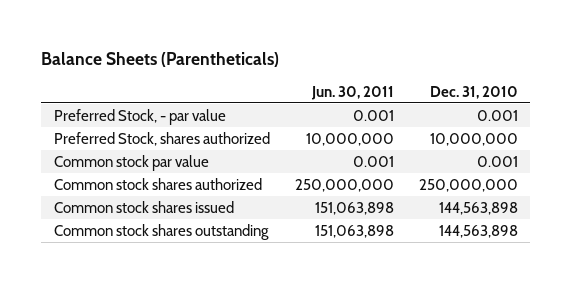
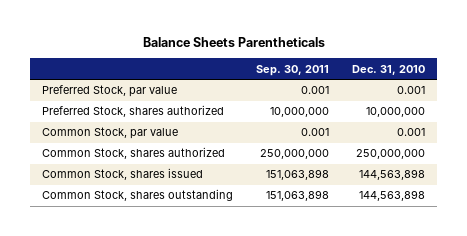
[41,51,280,67] Balance Sheets (Parentheticals) -> [142,37,325,48] Balance Sheets Parentheticals
[310,85,394,100] Jun. 30, 2011 -> none
none -> [256,64,330,76] Sep. 30, 2011
[53,108,226,125] Preferred Stock, - par value -> [41,85,177,98] Preferred Stock, par value
[53,154,209,171] Common stock par value -> [41,127,178,140] Common Stock, par value
[53,177,262,190] Common stock shares authorized -> [41,147,225,160] Common Stock, shares authorized
[53,200,234,213] Common stock shares issued -> [41,168,203,181] Common Stock, shares issued
[53,223,269,240] Common stock shares outstanding -> [41,189,233,202] Common Stock, shares outstanding

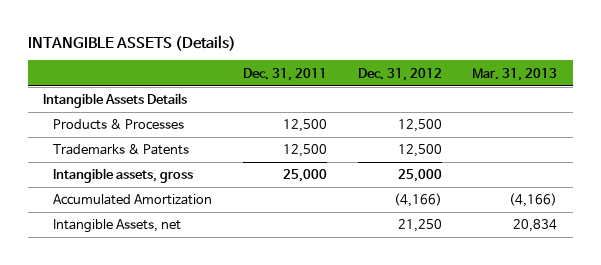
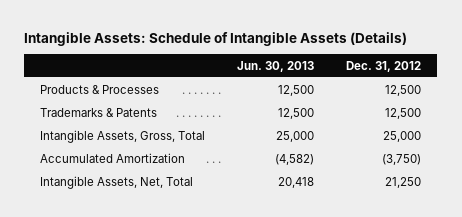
[28,34,237,51] INTANGIBLE ASSETS (Details) -> [24,31,408,46] Intangible Assets: Schedule of Intangible Assets (Details)
[242,67,327,81] Dec. 31, 2011 -> none
[472,67,558,81] Mar. 31, 2013 -> none
none -> [237,60,315,72] Jun. 30, 2013
[43,93,188,109] Intangible Assets Details -> none
[52,168,193,184] Intangible assets, gross -> [40,129,206,143] Intangible Assets, Gross, Total
[393,193,442,208] (4,166) -> [382,153,422,165] (3,750)
[52,219,181,234] Intangible Assets, net -> [40,175,194,189] Intangible Assets, Net, Total

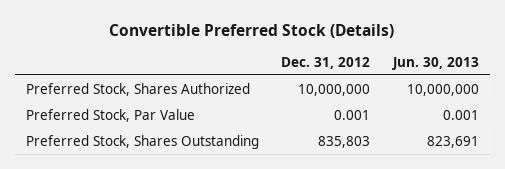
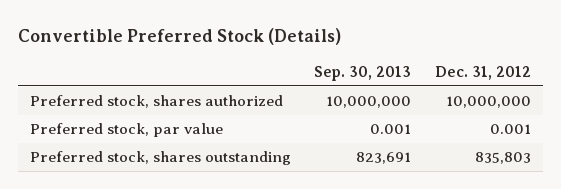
[391,56,479,70] Jun. 30, 2013 -> none
none -> [314,65,412,81] Sep. 30, 2013
[26,82,251,96] Preferred Stock, Shares Authorized -> [29,95,283,109] Preferred stock, shares authorized
[26,108,196,122] Preferred Stock, Par Value -> [29,123,223,138] Preferred stock, par value
[26,134,260,149] Preferred Stock, Shares Outstanding -> [29,151,291,166] Preferred stock, shares outstanding

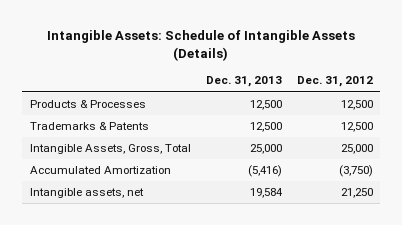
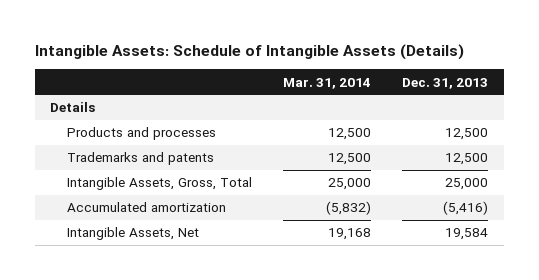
[296,76,373,88] Dec. 31, 2012 -> none
none -> [283,77,372,89] Mar. 31, 2014
none -> [50,102,96,113] Details
[29,100,146,109] Products & Processes -> [67,127,217,141] Products and processes
[29,122,149,131] Trademarks & Patents -> [67,152,215,166] Trademarks and patents
[29,166,171,175] Accumulated Amortization -> [67,202,227,213] Accumulated amortization
[29,188,144,199] Intangible assets, net -> [67,227,200,241] Intangible Assets, Net

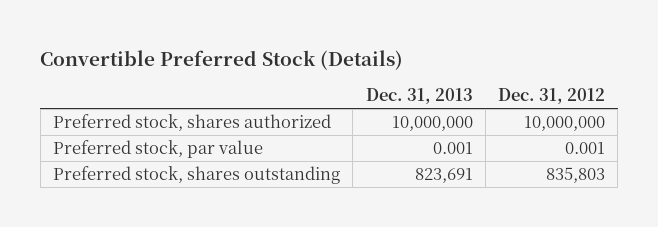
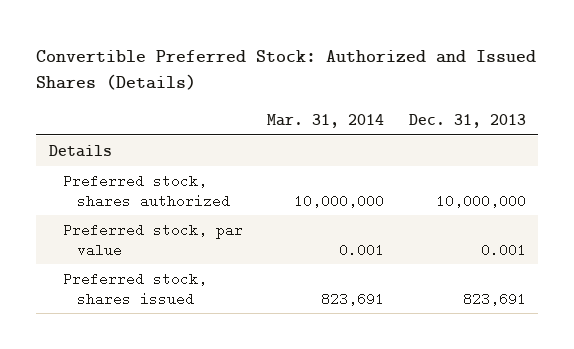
[40,49,404,70] Convertible Preferred Stock (Details) -> [36,50,537,91] Convertible Preferred Stock: Authorized and Issued Shares (Details)
[498,88,606,105] Dec. 31, 2012 -> none
none -> [267,113,385,128] Mar. 31, 2014
none -> [48,144,112,157] Details
[53,166,341,185] Preferred stock, shares outstanding -> [62,271,207,306] Preferred stock, shares issued

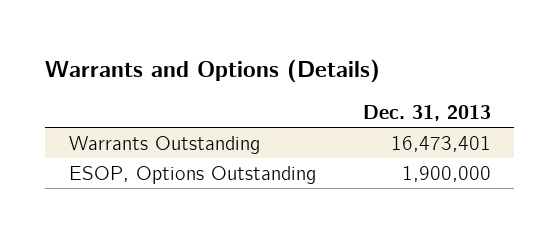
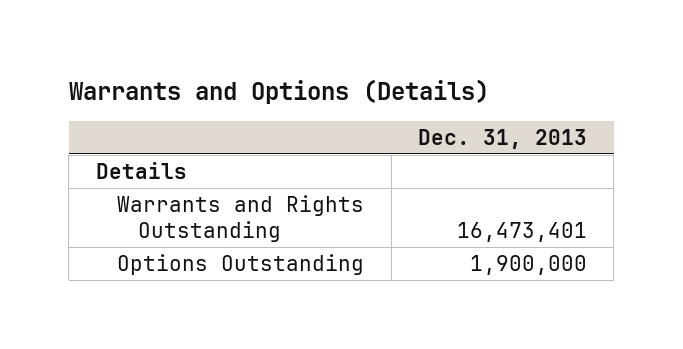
none -> [95,162,187,180] Details
[68,136,260,155] Warrants Outstanding -> [117,195,365,243] Warrants and Rights Outstanding
[68,166,316,185] ESOP, Options Outstanding -> [117,254,365,276] Options Outstanding

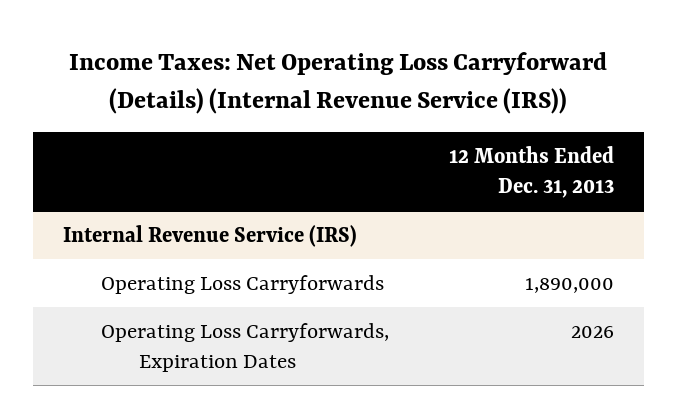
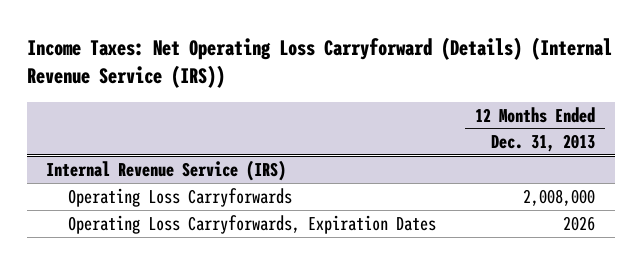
[525,277,615,293] 1,890,000 -> [523,188,596,206] 2,008,000

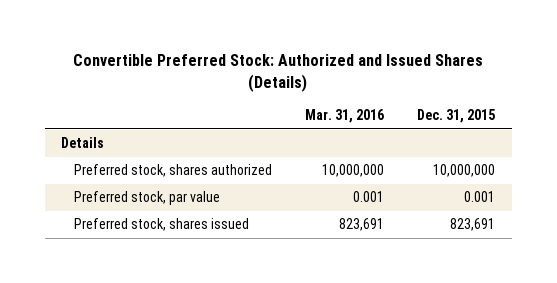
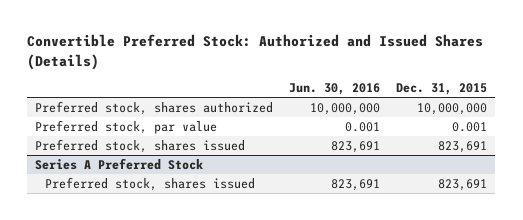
[305,109,385,124] Mar. 31, 2016 -> none
none -> [289,82,381,95] Jun. 30, 2016
[61,137,105,149] Details -> none
none -> [35,157,204,170] Series A Preferred Stock
none -> [44,176,255,191] Preferred stock, shares issued

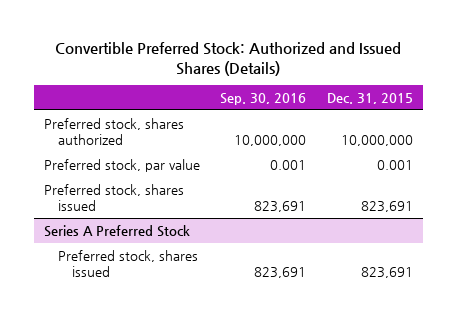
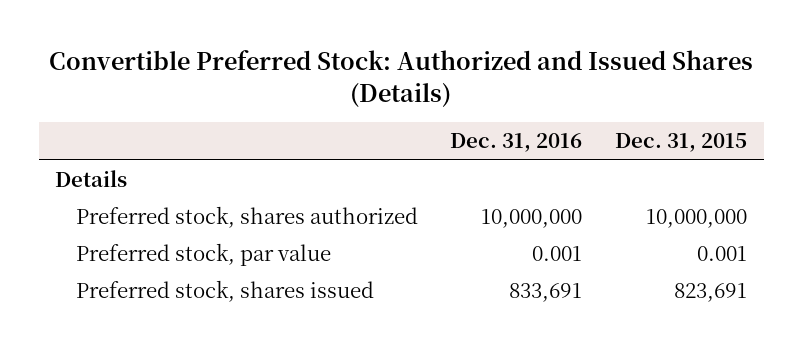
[220,92,307,105] Sep. 30, 2016 -> none
none -> [450,133,583,153] Dec. 31, 2016
none -> [55,170,128,188] Details
[44,224,191,237] Series A Preferred Stock -> none
[57,249,198,277] Preferred stock, shares issued -> none

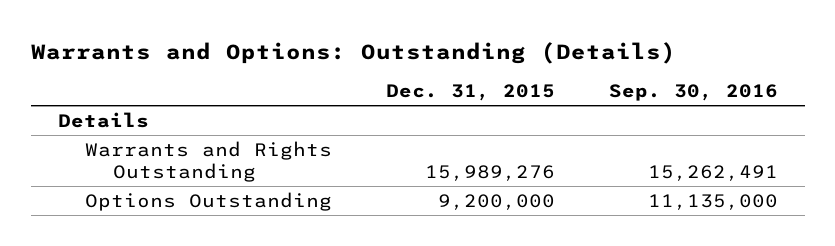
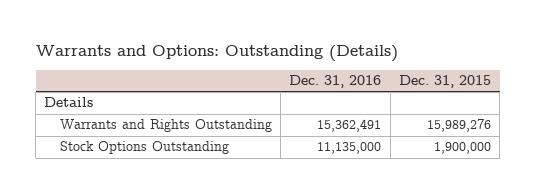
[608,84,778,102] Sep. 30, 2016 -> none
none -> [289,75,382,89] Dec. 31, 2016
[85,191,333,211] Options Outstanding -> [59,141,229,155] Stock Options Outstanding
[437,193,555,210] 9,200,000 -> [433,142,491,155] 1,900,000

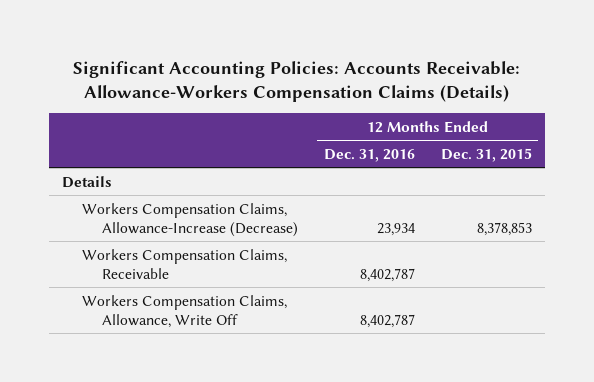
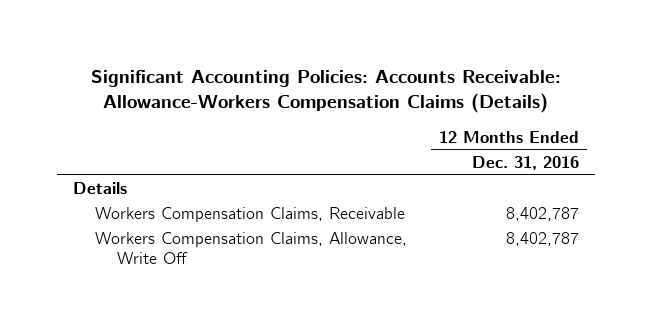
[440,147,532,162] Dec. 31, 2015 -> none
[82,202,298,238] Workers Compensation Claims, Allowance-Increase (Decrease) -> none

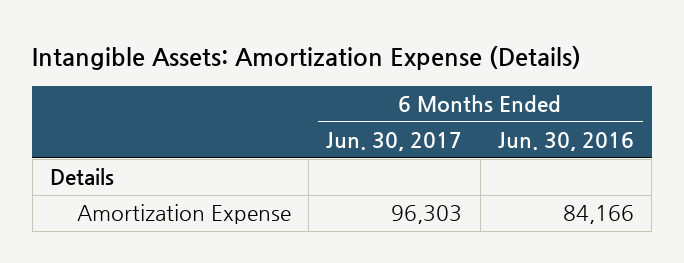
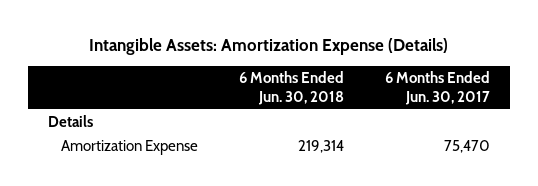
[498,132,635,152] Jun. 30, 2016 -> none
none -> [238,70,344,105] 6 Months Ended Jun. 30, 2018
[391,205,463,225] 96,303 -> [443,140,490,154] 75,470

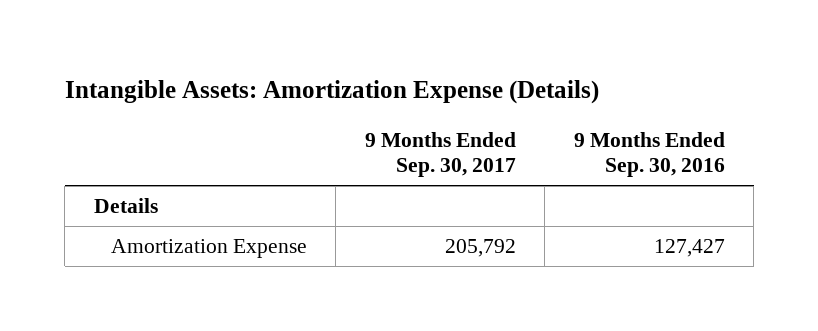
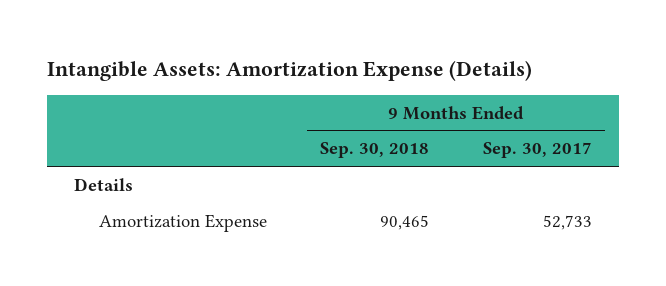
[573,131,725,178] 9 Months Ended Sep. 30, 2016 -> none
none -> [320,142,430,159] Sep. 30, 2018
[444,238,516,257] 205,792 -> [542,214,592,230] 52,733

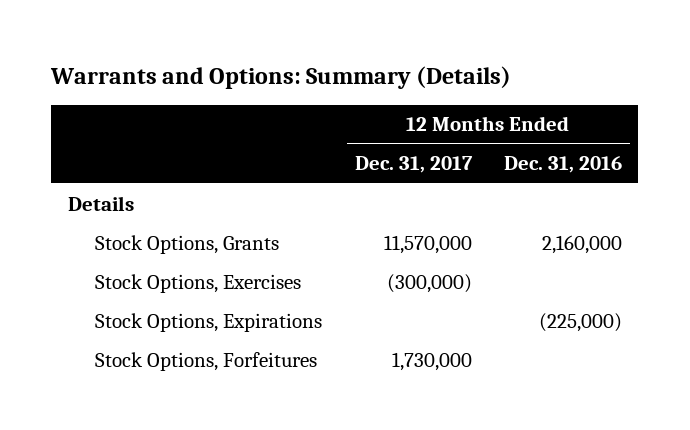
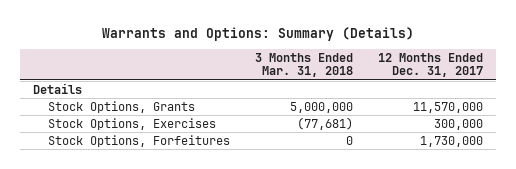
[504,156,623,174] Dec. 31, 2016 -> none
none -> [255,52,354,78] 3 Months Ended Mar. 31, 2018
[95,312,323,332] Stock Options, Expirations -> none
[386,273,472,293] (300,000) -> [434,118,484,130] 300,000

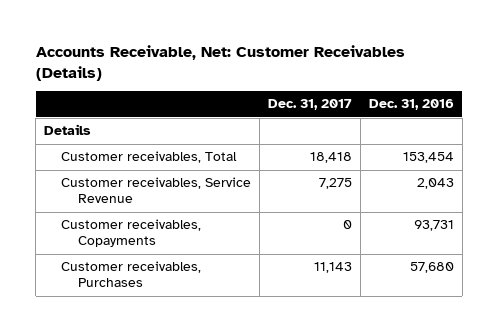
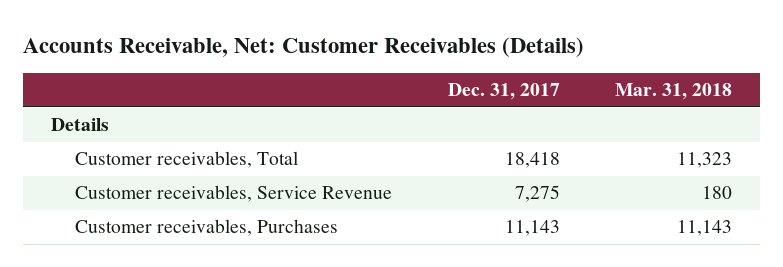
[368,99,454,111] Dec. 31, 2016 -> none
none -> [615,83,733,101] Mar. 31, 2018
[61,219,202,248] Customer receivables, Copayments -> none

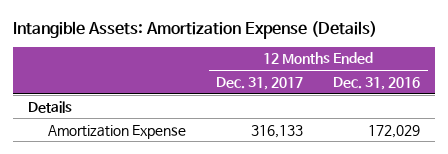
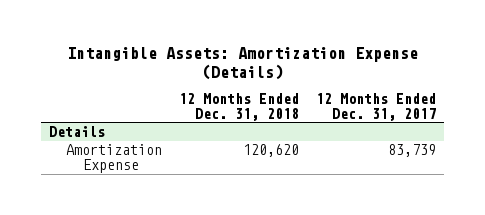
[333,76,421,90] Dec. 31, 2016 -> none
none -> [179,92,300,121] 12 Months Ended Dec. 31, 2018
[251,124,304,138] 316,133 -> [387,144,436,158] 83,739

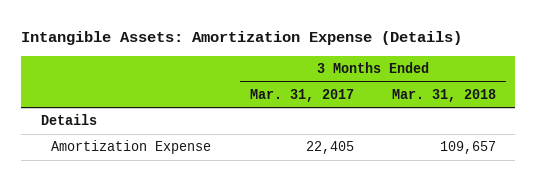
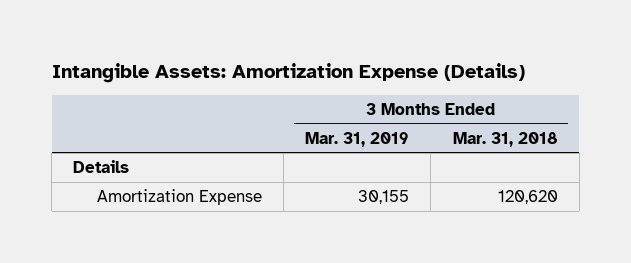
[249,88,354,102] Mar. 31, 2017 -> none
none -> [305,131,410,147] Mar. 31, 2019
[440,141,497,155] 109,657 -> [497,190,558,205] 120,620

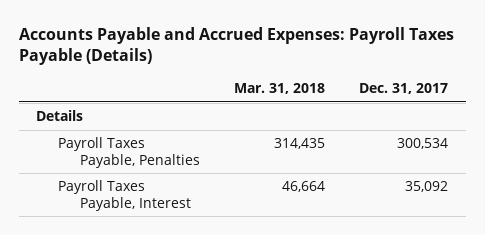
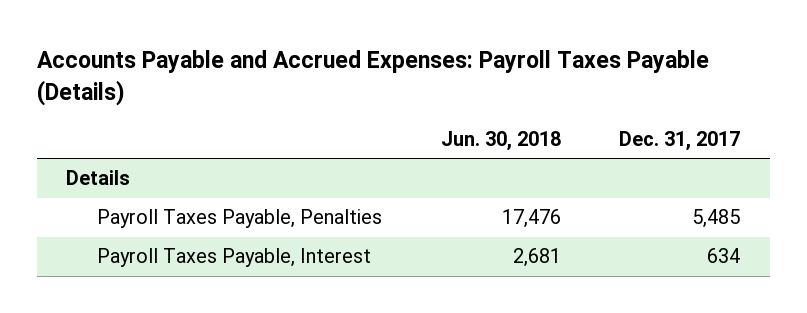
[234,82,326,94] Mar. 31, 2018 -> none
none -> [440,131,561,152] Jun. 30, 2018
[397,138,449,150] 300,534 -> [692,209,741,229] 5,485
[405,181,449,193] 35,092 -> [707,248,741,264] 634

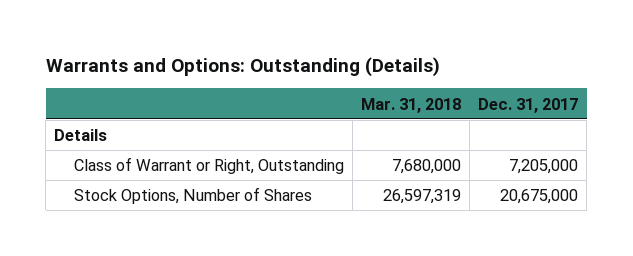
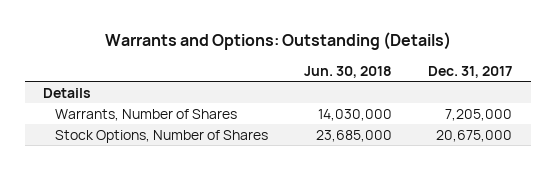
[361,97,462,113] Mar. 31, 2018 -> none
none -> [303,65,392,78] Jun. 30, 2018
[74,157,345,175] Class of Warrant or Right, Outstanding -> [54,108,237,121] Warrants, Number of Shares

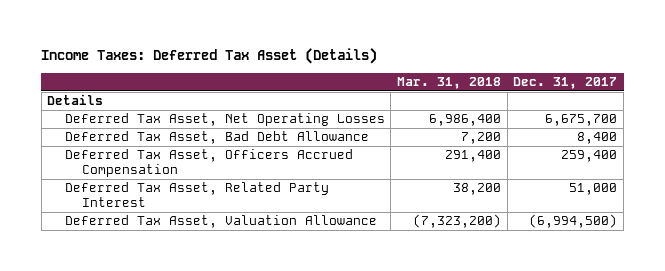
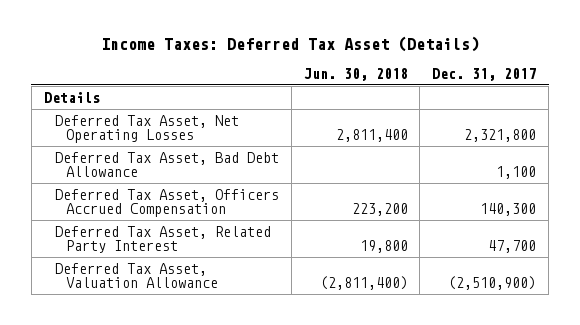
[397,76,502,89] Mar. 31, 2018 -> none
none -> [303,67,408,81] Jun. 30, 2018
[545,114,618,127] 6,675,700 -> [464,128,537,142] 2,321,800
[577,132,618,145] 8,400 -> [496,165,537,179] 1,100
[561,150,618,163] 259,400 -> [480,202,537,216] 140,300
[569,183,618,196] 51,000 -> [488,239,537,253] 47,700
[529,214,618,229] (6,994,500) -> [448,275,537,290] (2,510,900)

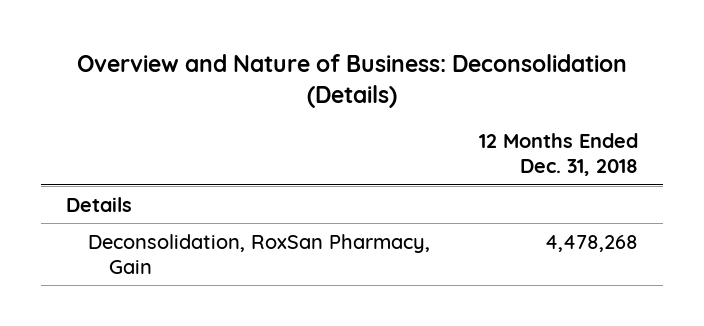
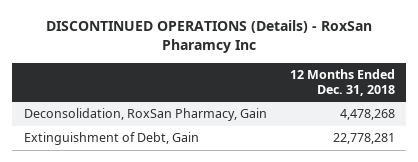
[77,53,628,108] Overview and Nature of Business: Deconsolidation (Details) -> [46,20,373,54] DISCONTINUED OPERATIONS (Details) - RoxSan Pharamcy Inc
[65,196,132,212] Details -> none
none -> [23,132,199,146] Extinguishment of Debt, Gain

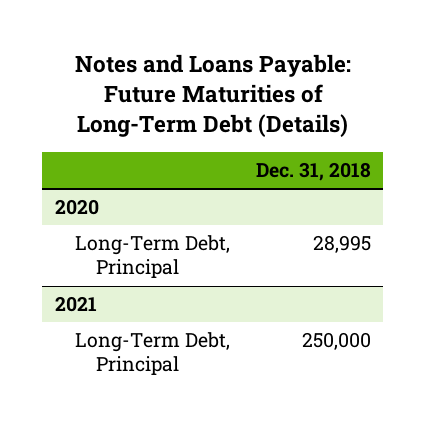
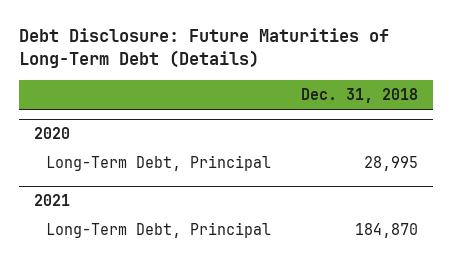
[74,54,351,138] Notes and Loans Payable: Future Maturities of Long-Term Debt (Details) -> [18,27,389,68] Debt Disclosure: Future Maturities of Long-Term Debt (Details)
[301,332,371,351] 250,000 -> [354,223,418,239] 184,870

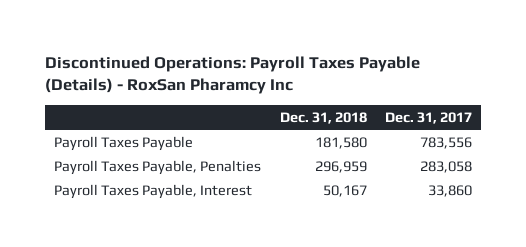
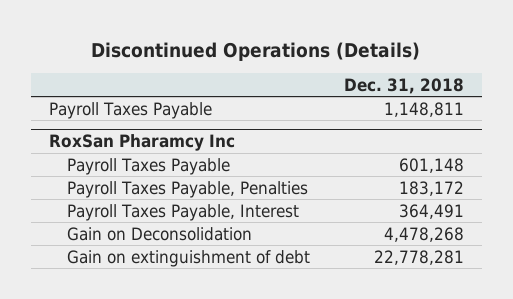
[45,55,421,95] Discontinued Operations: Payroll Taxes Payable (Details) - RoxSan Pharamcy Inc -> [91,41,421,61] Discontinued Operations (Details)
[384,111,472,124] Dec. 31, 2017 -> none
[314,136,367,149] 181,580 -> [384,101,465,117] 1,148,811
none -> [48,134,235,152] RoxSan Pharamcy Inc
none -> [66,157,230,175] Payroll Taxes Payable
[314,160,367,173] 296,959 -> [399,180,465,196] 183,172
[322,184,367,197] 50,167 -> [399,203,465,219] 364,491
none -> [66,226,252,241] Gain on Deconsolidation
none -> [66,249,310,267] Gain on extinguishment of debt

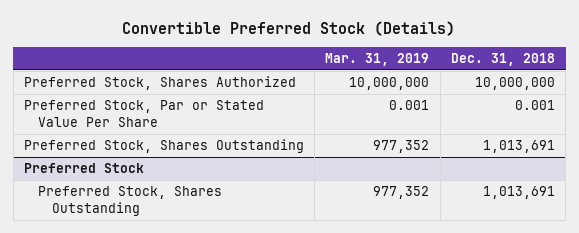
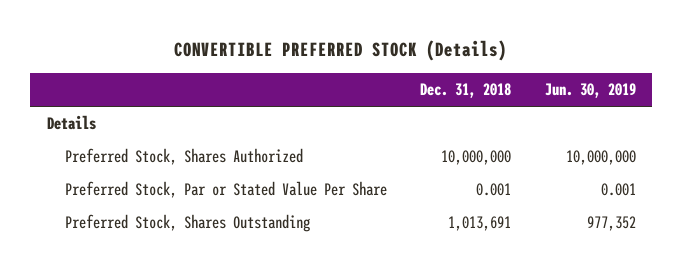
[122,20,456,36] Convertible Preferred Stock (Details) -> [174,40,508,62] CONVERTIBLE PREFERRED STOCK (Details)
[325,53,430,67] Mar. 31, 2019 -> none
none -> [544,83,636,99] Jun. 30, 2019
none -> [47,115,97,131] Details
[23,163,144,174] Preferred Stock -> none
[37,186,222,216] Preferred Stock, Shares Outstanding -> none

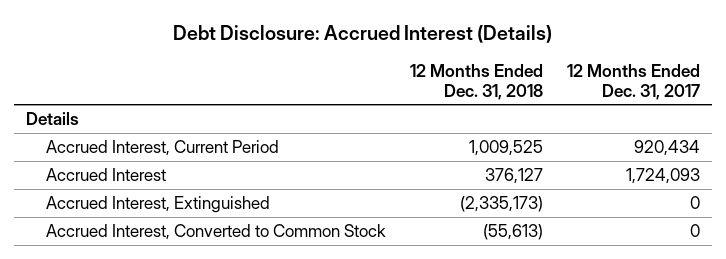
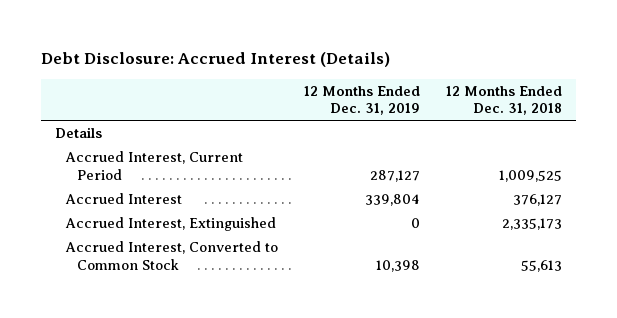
[566,64,700,100] 12 Months Ended Dec. 31, 2017 -> none
none -> [304,85,421,116] 12 Months Ended Dec. 31, 2019
[459,196,543,213] (2,335,173) -> [502,218,563,231] 2,335,173
[482,224,543,241] (55,613) -> [521,259,563,272] 55,613

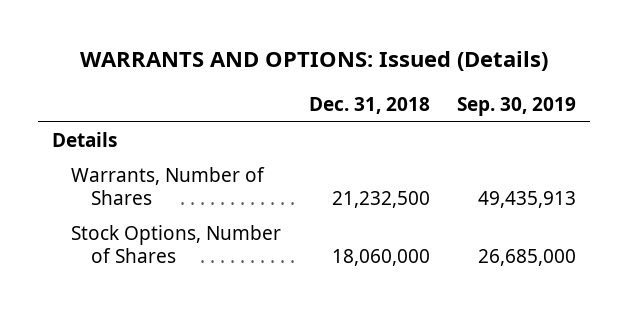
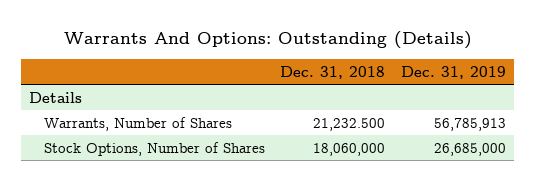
[79,51,548,72] WARRANTS AND OPTIONS: Issued (Details) -> [63,31,472,50] Warrants And Options: Outstanding (Details)
[457,96,577,116] Sep. 30, 2019 -> none
none -> [401,65,507,79] Dec. 31, 2019
[331,191,430,209] 21,232,500 -> [313,117,386,131] 21,232.500

